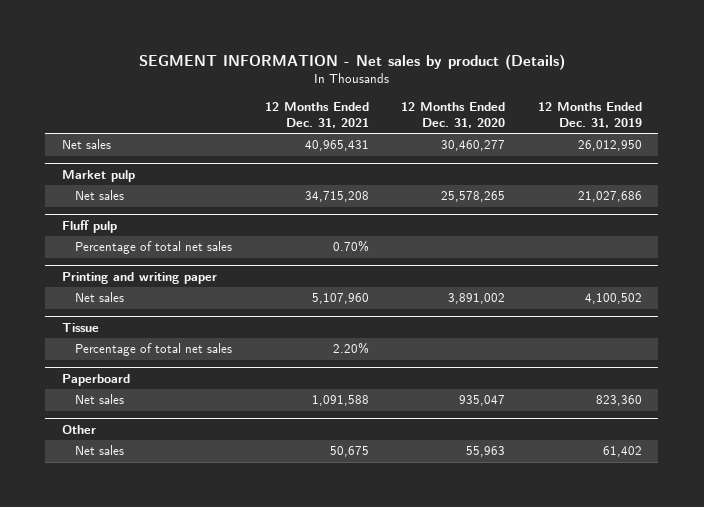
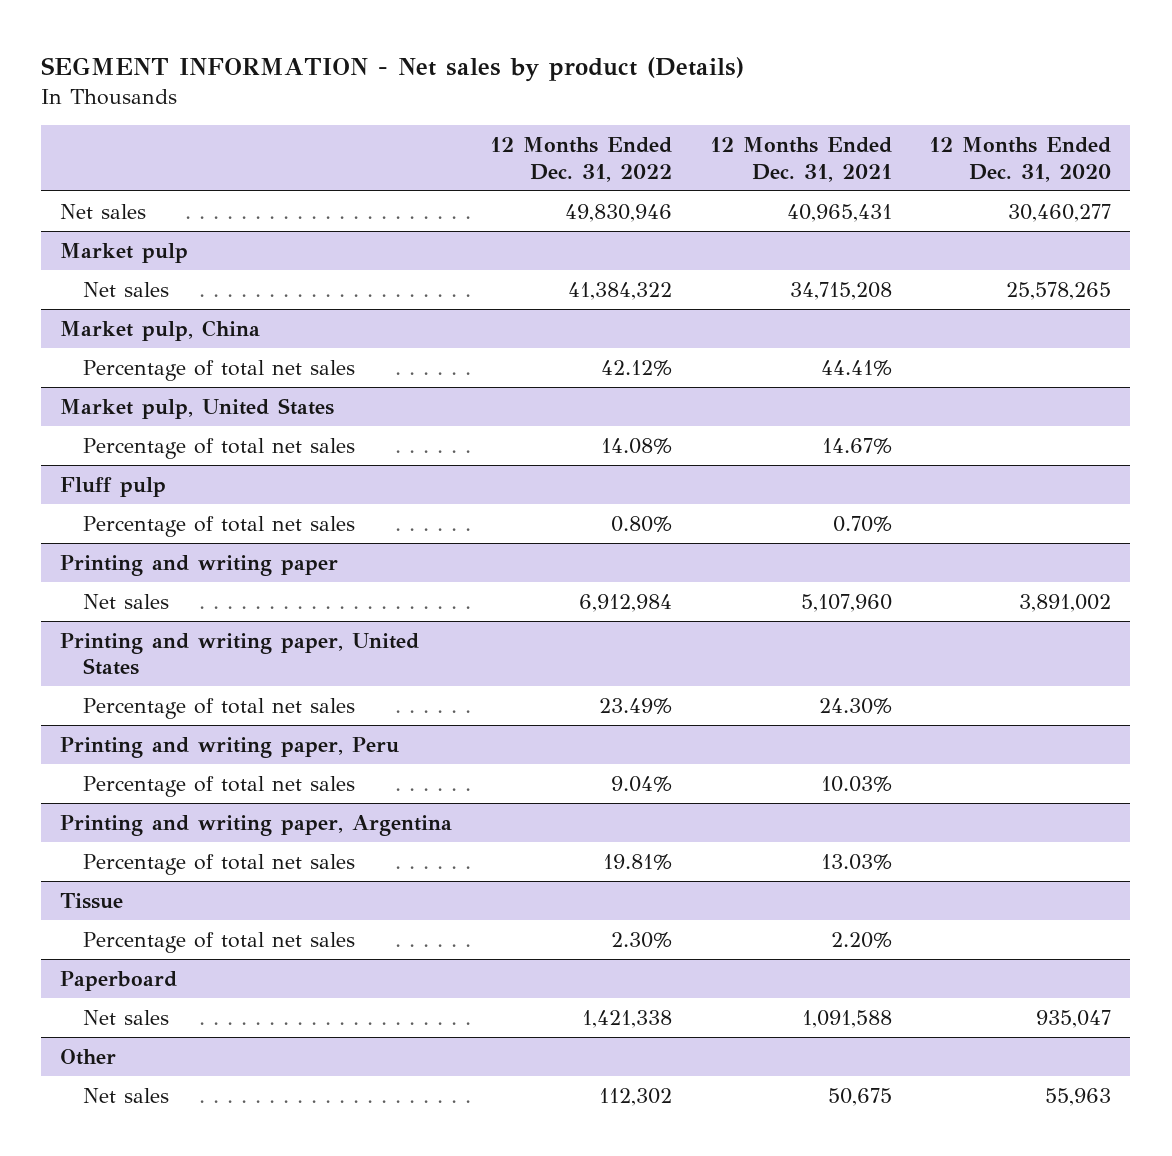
[538,102,643,128] 12 Months Ended Dec. 31, 2019 -> none
none -> [489,137,672,182] 12 Months Ended Dec. 31, 2022
none -> [60,319,261,341] Market pulp, China
none -> [83,359,356,381] Percentage of total net sales
none -> [60,397,335,419] Market pulp, United States
none -> [83,437,356,459] Percentage of total net sales
none -> [60,632,420,676] Printing and writing paper, United States
none -> [83,697,356,719] Percentage of total net sales
none -> [60,736,400,758] Printing and writing paper, Peru
none -> [83,775,356,797] Percentage of total net sales
none -> [60,814,453,836] Printing and writing paper, Argentina
none -> [83,853,356,875] Percentage of total net sales

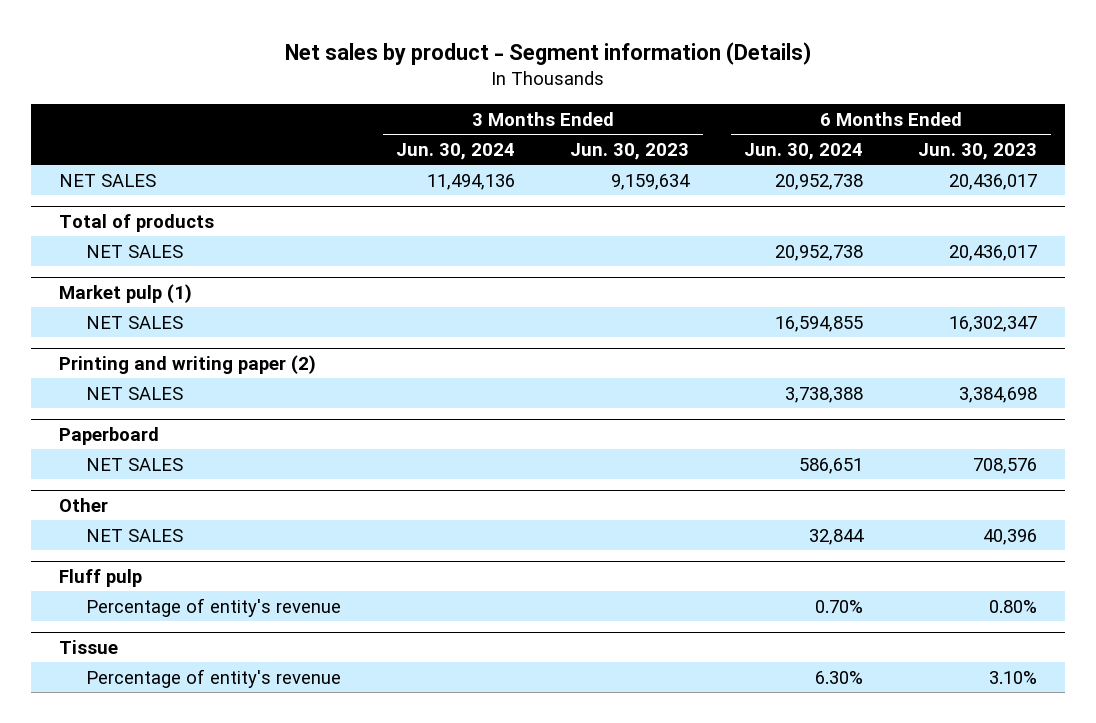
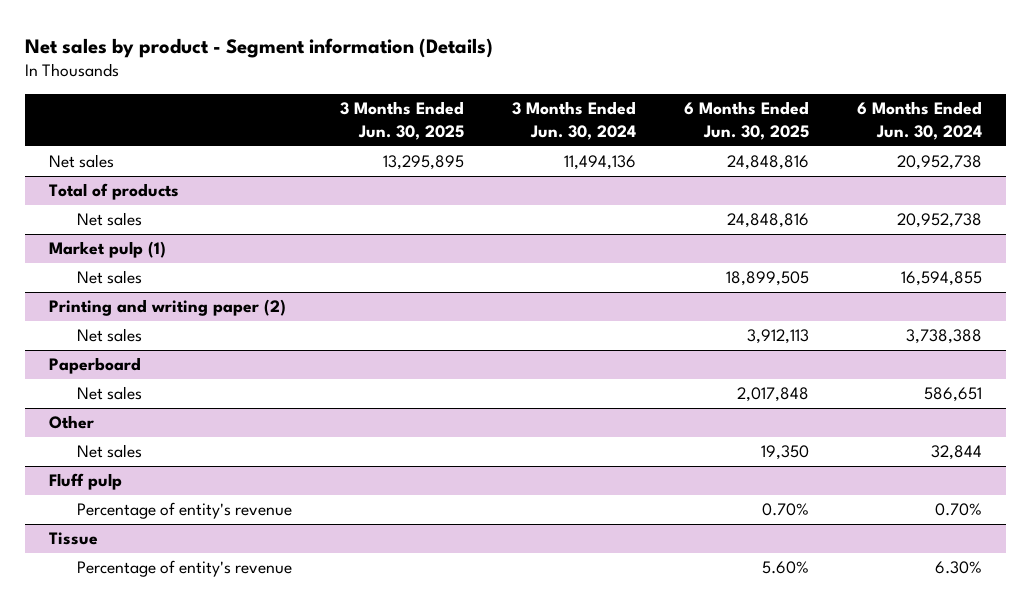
[570,142,690,160] Jun. 30, 2023 -> none
[918,142,1038,160] Jun. 30, 2023 -> none
none -> [340,101,465,141] 3 Months Ended Jun. 30, 2025
none -> [684,101,810,141] 6 Months Ended Jun. 30, 2025
[58,173,156,187] NET SALES -> [49,154,115,169] Net sales
[86,244,184,258] NET SALES -> [77,212,143,227] Net sales
[86,315,184,329] NET SALES -> [77,270,143,285] Net sales
[86,386,184,400] NET SALES -> [77,328,143,343] Net sales
[86,457,184,471] NET SALES -> [77,386,143,401] Net sales
[86,528,184,542] NET SALES -> [77,444,143,459] Net sales

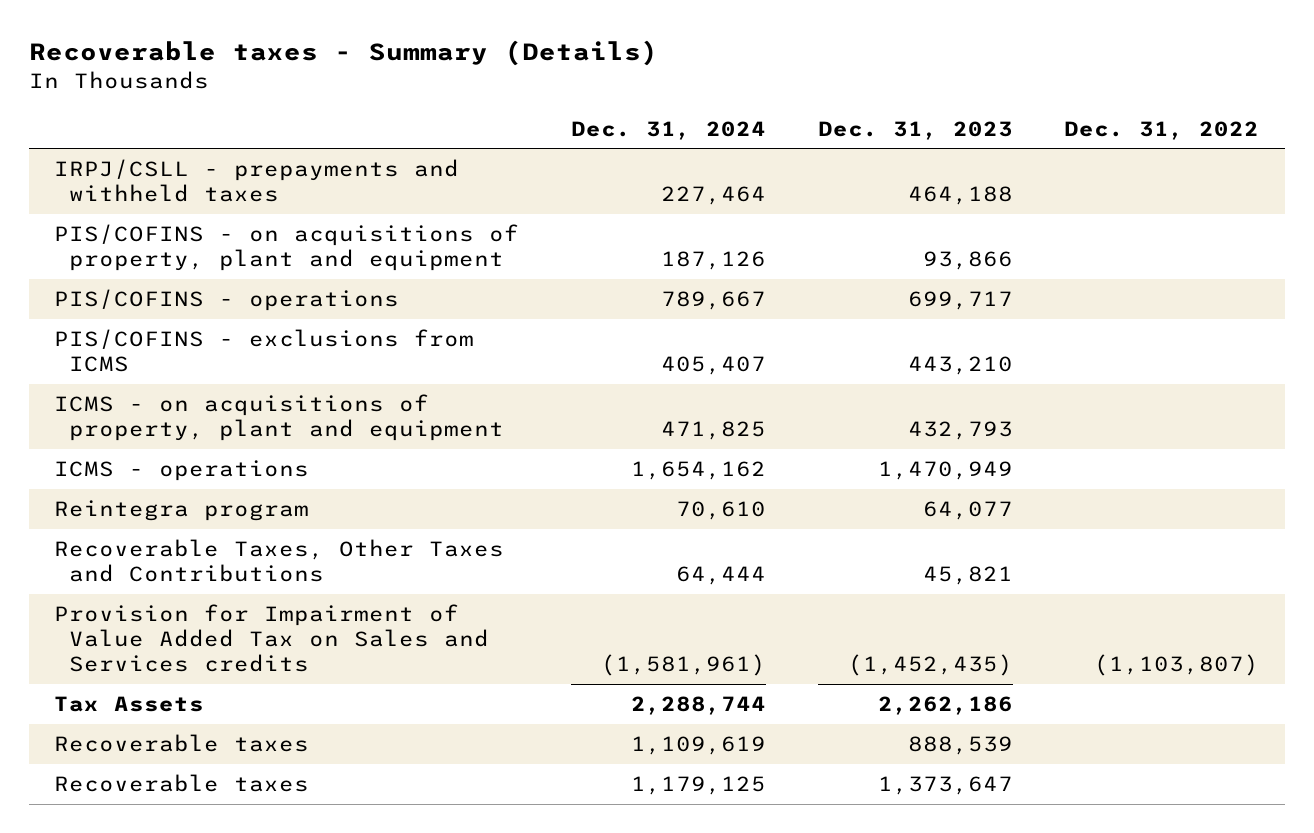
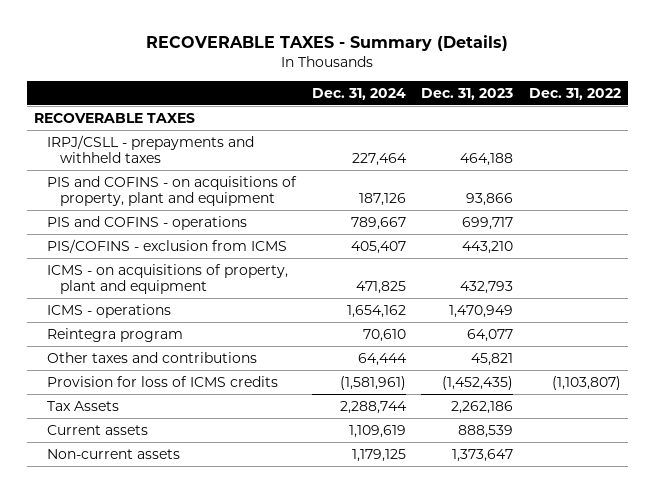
[28,40,658,67] Recoverable taxes - Summary (Details) -> [146,35,509,52] RECOVERABLE TAXES - Summary (Details)
none -> [34,112,196,123] RECOVERABLE TAXES
[54,224,520,272] PIS/COFINS - on acquisitions of property, plant and equipment -> [47,175,298,207] PIS and COFINS - on acquisitions of property, plant and equipment
[54,289,400,312] PIS/COFINS - operations -> [47,215,248,230] PIS and COFINS - operations
[54,329,475,373] PIS/COFINS - exclusions from ICMS -> [47,238,288,253] PIS/COFINS - exclusion from ICMS
[54,539,505,583] Recoverable Taxes, Other Taxes and Contributions -> [47,351,258,363] Other taxes and contributions
[54,604,490,673] Provision for Impairment of Value Added Tax on Sales and Services credits -> [47,375,279,387] Provision for loss of ICMS credits
[54,734,310,753] Recoverable taxes -> [47,424,149,435] Current assets
[54,774,310,793] Recoverable taxes -> [47,448,181,459] Non-current assets

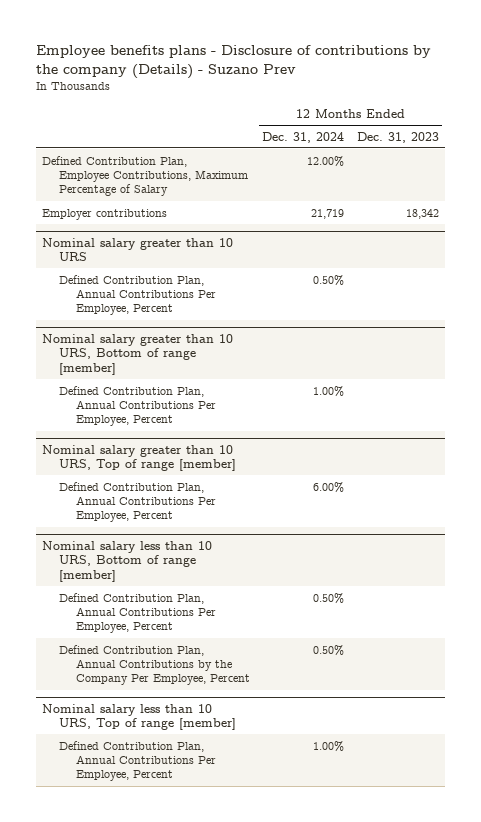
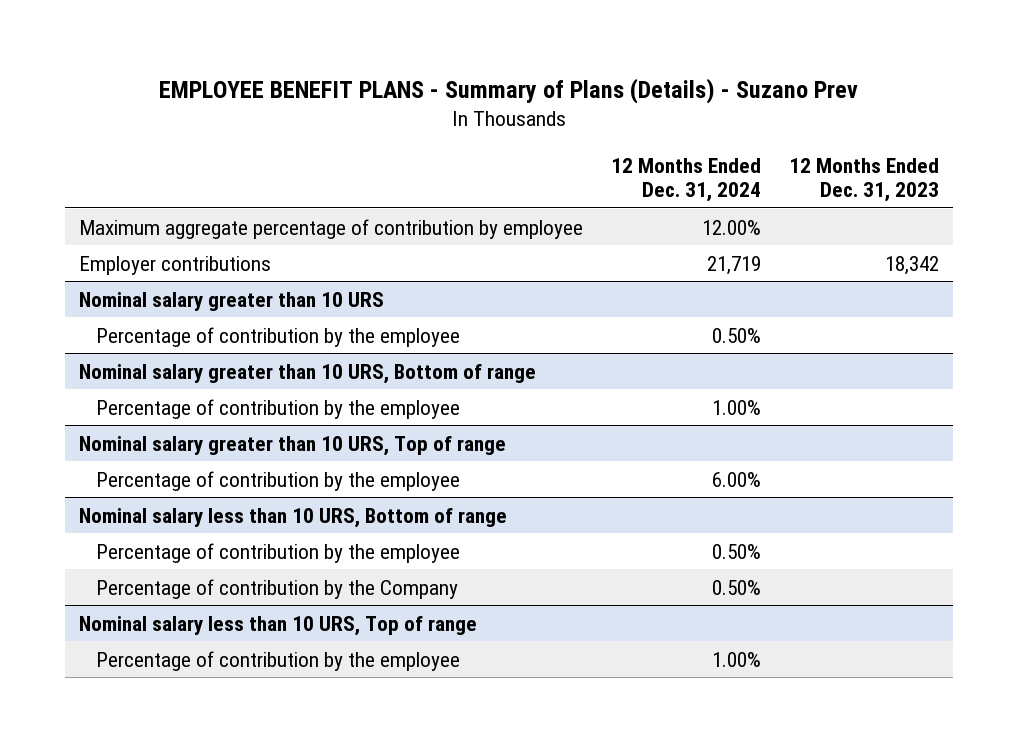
[36,44,432,79] Employee benefits plans - Disclosure of contributions by the company (Details) - Suzano Prev -> [159,77,859,104] EMPLOYEE BENEFIT PLANS - Summary of Plans (Details) - Suzano Prev
[42,155,248,197] Defined Contribution Plan, Employee Contributions, Maximum Percentage of Salary -> [79,218,584,239] Maximum aggregate percentage of contribution by employee
[58,274,216,316] Defined Contribution Plan, Annual Contributions Per Employee, Percent -> [96,326,461,347] Percentage of contribution by the employee
[42,333,234,375] Nominal salary greater than 10 URS, Bottom of range [member] -> [79,363,537,384] Nominal salary greater than 10 URS, Bottom of range
[58,385,216,427] Defined Contribution Plan, Annual Contributions Per Employee, Percent -> [96,398,461,419] Percentage of contribution by the employee
[42,444,236,472] Nominal salary greater than 10 URS, Top of range [member] -> [79,435,507,456] Nominal salary greater than 10 URS, Top of range
[58,481,216,523] Defined Contribution Plan, Annual Contributions Per Employee, Percent -> [96,470,461,491] Percentage of contribution by the employee
[42,540,213,582] Nominal salary less than 10 URS, Bottom of range [member] -> [79,507,508,528] Nominal salary less than 10 URS, Bottom of range
[58,592,216,634] Defined Contribution Plan, Annual Contributions Per Employee, Percent -> [96,542,461,563] Percentage of contribution by the employee
[58,644,250,686] Defined Contribution Plan, Annual Contributions by the Company Per Employee, Percent -> [96,578,459,599] Percentage of contribution by the Company
[42,703,236,731] Nominal salary less than 10 URS, Top of range [member] -> [79,615,478,636] Nominal salary less than 10 URS, Top of range
[58,740,216,782] Defined Contribution Plan, Annual Contributions Per Employee, Percent -> [96,650,461,671] Percentage of contribution by the employee

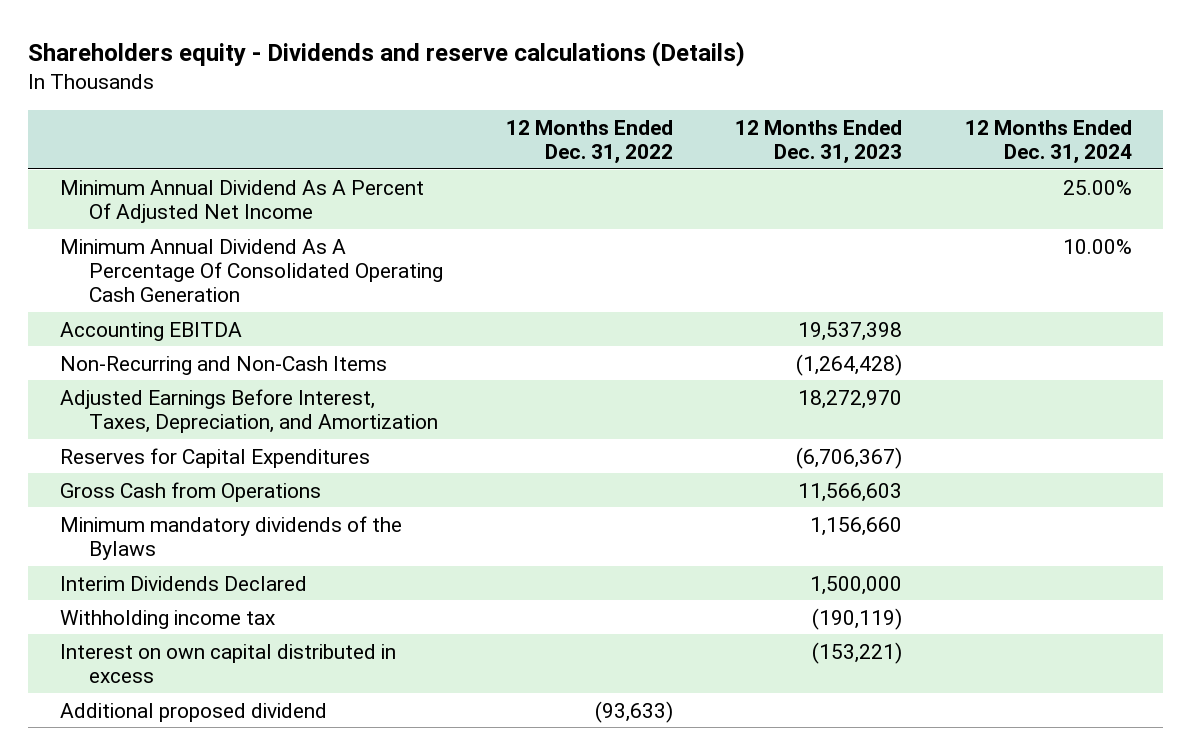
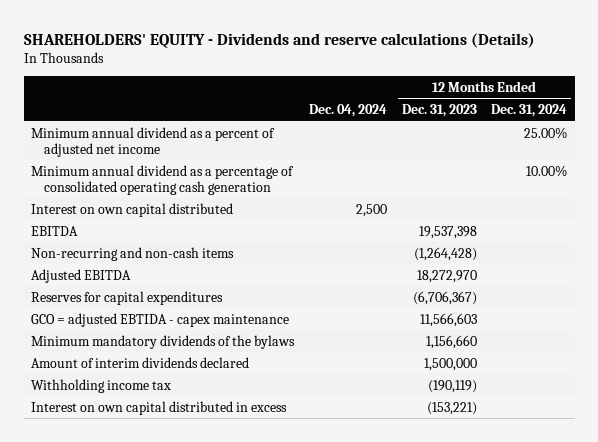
[28,40,746,67] Shareholders equity - Dividends and reserve calculations (Details) -> [23,32,535,48] SHAREHOLDERS' EQUITY - Dividends and reserve calculations (Details)
[505,119,673,164] 12 Months Ended Dec. 31, 2022 -> none
none -> [308,104,387,118] Dec. 04, 2024
[59,179,424,223] Minimum Annual Dividend As A Percent Of Adjusted Net Income -> [31,126,276,157] Minimum annual dividend as a percent of adjusted net income
[59,238,444,303] Minimum Annual Dividend As A Percentage Of Consolidated Operating Cash Generation -> [31,164,295,195] Minimum annual dividend as a percentage of consolidated operating cash generation
none -> [31,202,234,217] Interest on own capital distributed
[59,321,242,341] Accounting EBITDA -> [31,225,79,236] EBITDA
[59,355,387,375] Non-Recurring and Non-Cash Items -> [31,246,235,261] Non-recurring and non-cash items
[59,388,439,433] Adjusted Earnings Before Interest, Taxes, Depreciation, and Amortization -> [31,268,132,283] Adjusted EBITDA
[59,447,370,468] Reserves for Capital Expenditures -> [31,290,224,305] Reserves for capital expenditures
[59,481,321,502] Gross Cash from Operations -> [31,312,290,327] GCO = adjusted EBTIDA - capex maintenance
[59,515,402,560] Minimum mandatory dividends of the Bylaws -> [31,334,296,349] Minimum mandatory dividends of the bylaws
[59,575,307,591] Interim Dividends Declared -> [31,356,250,368] Amount of interim dividends declared
[59,702,327,722] Additional proposed dividend -> none

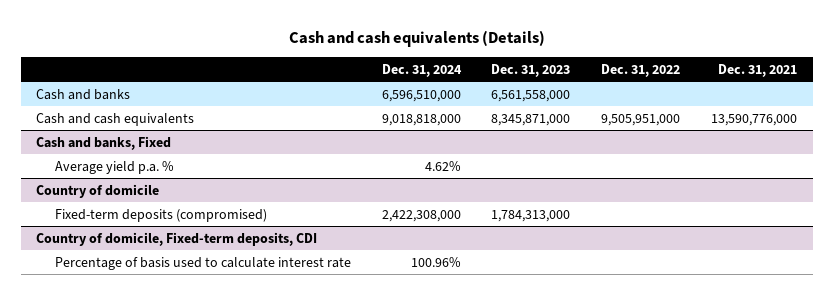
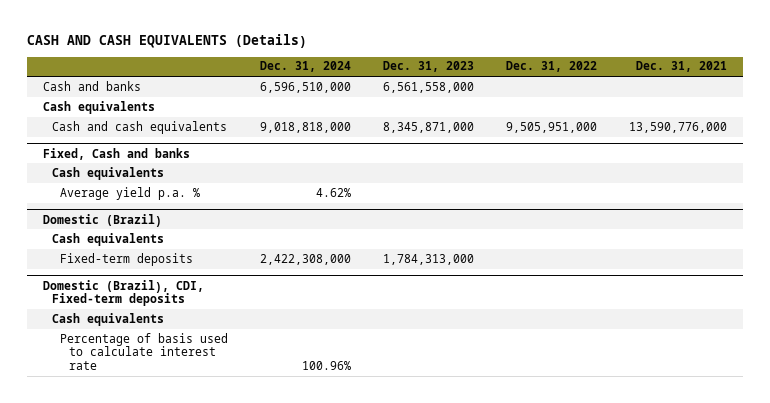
[288,29,545,47] Cash and cash equivalents (Details) -> [27,34,308,49] CASH AND CASH EQUIVALENTS (Details)
none -> [43,100,156,114] Cash equivalents
[36,135,172,150] Cash and banks, Fixed -> [43,147,191,160] Fixed, Cash and banks
none -> [51,166,164,180] Cash equivalents
[36,231,318,246] Country of domicile, Fixed-term deposits, CDI -> none
[36,183,160,198] Country of domicile -> [43,213,163,227] Domestic (Brazil)
none -> [51,232,164,246] Cash equivalents
[54,208,267,222] Fixed-term deposits (compromised) -> [60,252,194,266] Fixed-term deposits
none -> [43,279,205,307] Domestic (Brazil), CDI, Fixed-term deposits
none -> [51,312,164,326] Cash equivalents

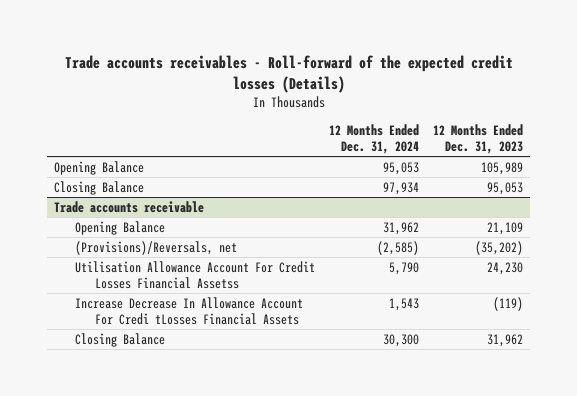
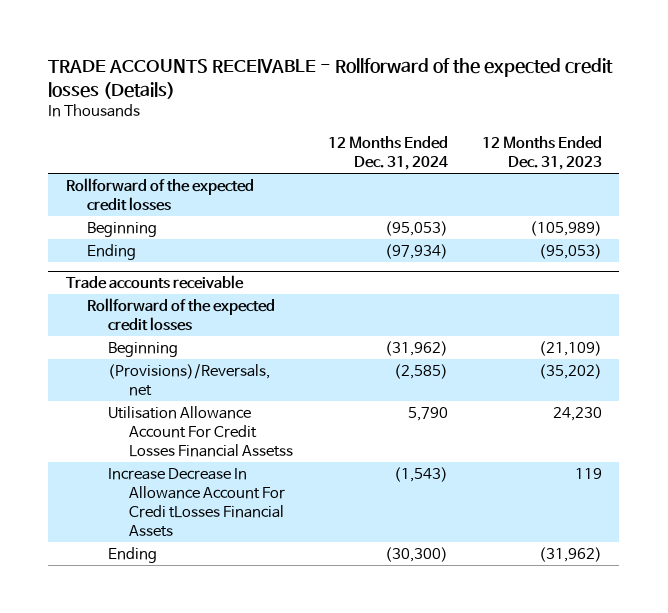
[64,54,513,93] Trade accounts receivables - Roll-forward of the expected credit losses (Details) -> [48,58,614,99] TRADE ACCOUNTS RECEIVABLE - Rollforward of the expected credit losses (Details)
[53,160,144,175] Opening Balance -> none
[53,180,144,195] Closing Balance -> none
none -> [65,177,254,211] Rollforward of the expected credit losses
none -> [86,221,157,237] Beginning
none -> [86,243,136,260] Ending
[74,220,165,235] Opening Balance -> none
none -> [86,297,275,331] Rollforward of the expected credit losses
none -> [108,341,179,357] Beginning
[74,332,165,347] Closing Balance -> none
[388,297,419,311] 1,543 -> [393,466,448,482] (1,543)
[493,296,524,311] (119) -> [575,467,603,479] 119
none -> [108,546,158,563] Ending

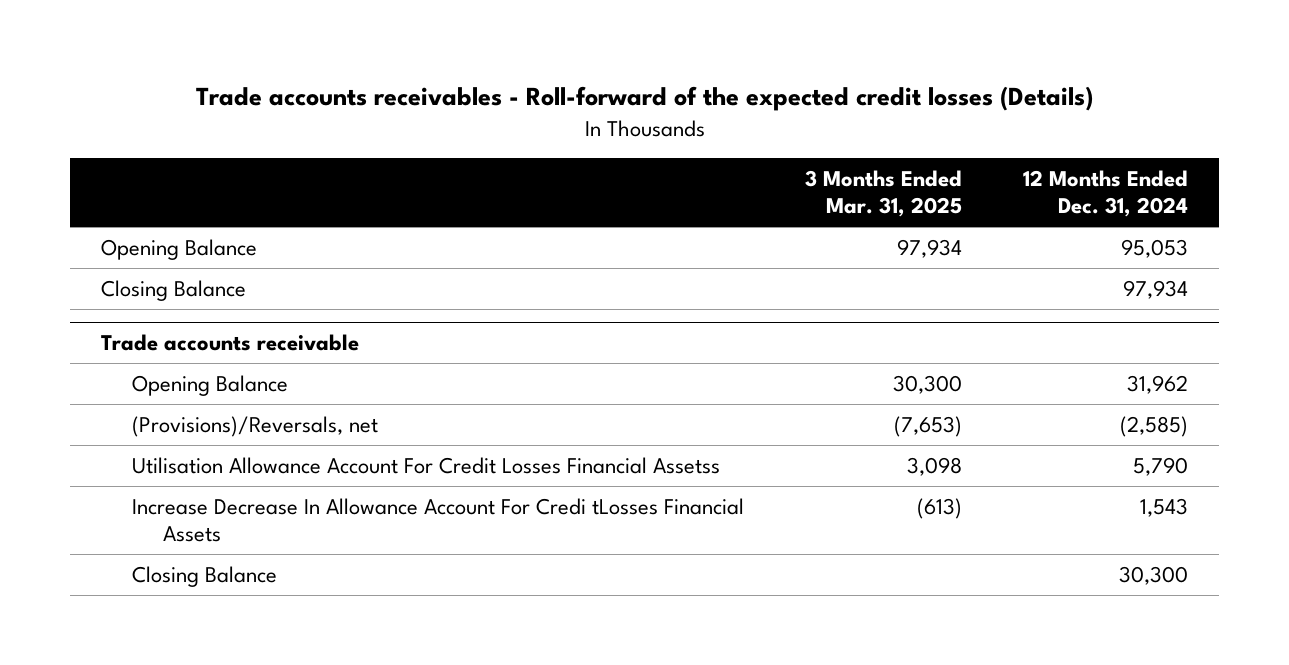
[48,58,614,99] TRADE ACCOUNTS RECEIVABLE - Rollforward of the expected credit losses (Details) -> [195,86,1093,112] Trade accounts receivables - Roll-forward of the expected credit losses (Details)
[482,136,603,171] 12 Months Ended Dec. 31, 2023 -> none
none -> [805,169,963,218] 3 Months Ended Mar. 31, 2025
[65,177,254,211] Rollforward of the expected credit losses -> none
[86,221,157,237] Beginning -> none
[86,243,136,260] Ending -> none
none -> [101,238,258,260] Opening Balance
none -> [101,279,247,301] Closing Balance
[86,297,275,331] Rollforward of the expected credit losses -> none
[108,341,179,357] Beginning -> none
none -> [131,374,288,396] Opening Balance
[108,546,158,563] Ending -> none
[393,466,448,482] (1,543) -> [1140,497,1189,517] 1,543
none -> [131,565,277,587] Closing Balance

